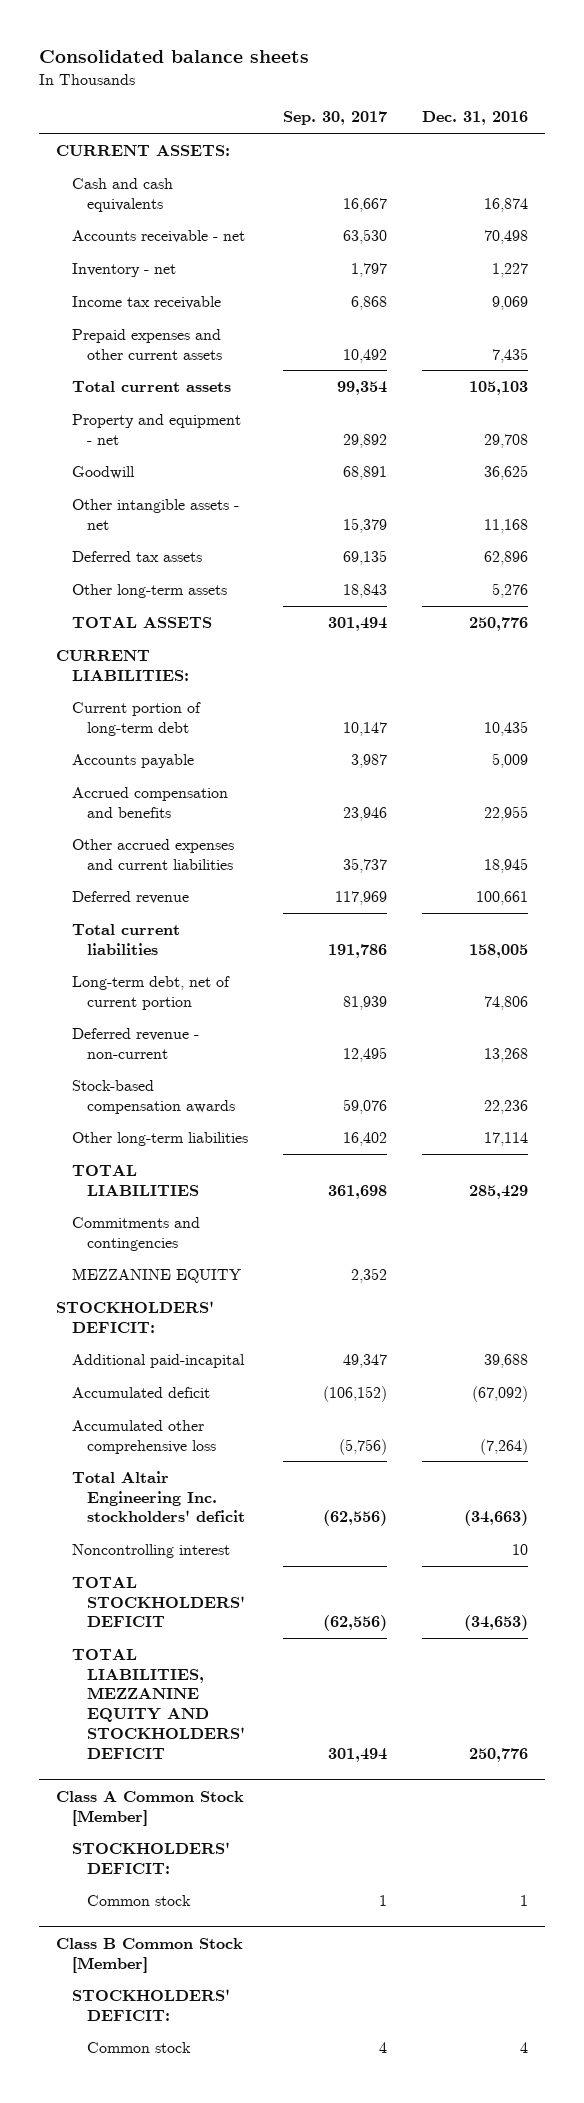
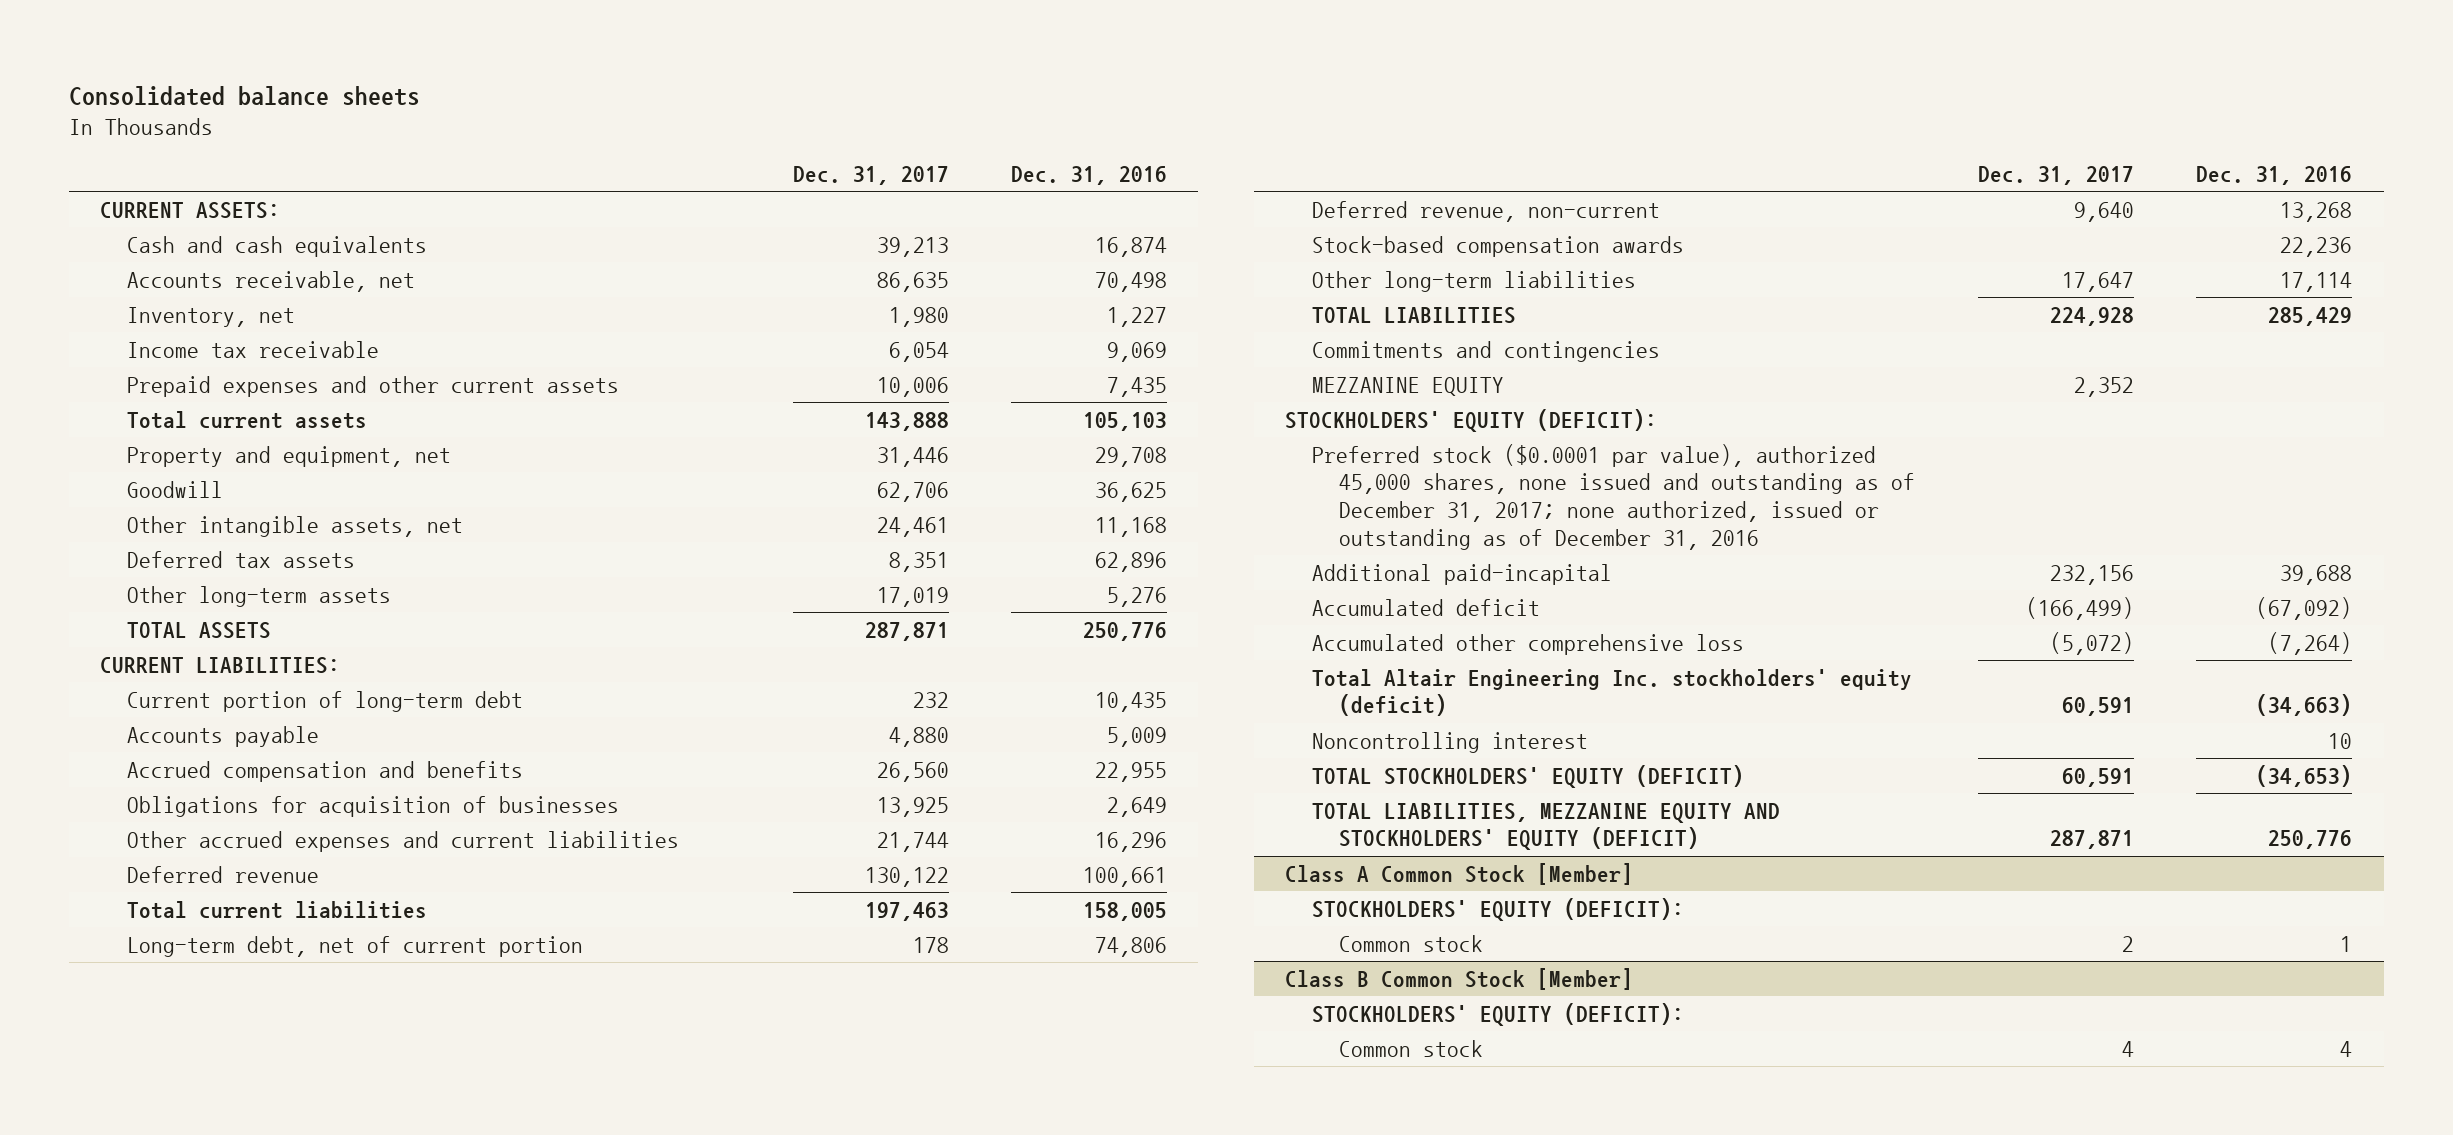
[282,111,387,126] Sep. 30, 2017 -> none
none -> [792,165,949,185] Dec. 31, 2017
[71,229,245,243] Accounts receivable - net -> [127,270,416,292] Accounts receivable, net
[71,262,176,277] Inventory - net -> [127,306,296,327] Inventory, net
[71,413,241,445] Property and equipment - net -> [127,445,452,467] Property and equipment, net
[71,498,239,530] Other intangible assets - net -> [127,515,464,537] Other intangible assets, net
none -> [127,795,620,817] Obligations for acquisition of businesses
[483,857,528,873] 18,945 -> [1095,831,1168,852] 16,296
[71,1027,199,1059] Deferred revenue - non-current -> [1312,200,1661,222] Deferred revenue, non-current
[56,1300,215,1333] STOCKHOLDERS' DEFICIT: -> [1285,408,1658,432] STOCKHOLDERS' EQUITY (DEFICIT):
none -> [1312,443,1916,550] Preferred stock ($0.0001 par value), authorized 45,000 shares, none issued and outstanding as of December 31, 2017; none authorized, issued or outstanding as of December 31, 2016
[71,1470,245,1523] Total Altair Engineering Inc. stockholders' deficit -> [1312,668,1913,717] Total Altair Engineering Inc. stockholders' equity (deficit)
[71,1576,245,1628] TOTAL STOCKHOLDERS' DEFICIT -> [1312,764,1745,788] TOTAL STOCKHOLDERS' EQUITY (DEFICIT)
[71,1648,245,1759] TOTAL LIABILITIES, MEZZANINE EQUITY AND STOCKHOLDERS' DEFICIT -> [1312,802,1781,851] TOTAL LIABILITIES, MEZZANINE EQUITY AND STOCKHOLDERS' EQUITY (DEFICIT)
[71,1841,230,1874] STOCKHOLDERS' DEFICIT: -> [1312,897,1685,921] STOCKHOLDERS' EQUITY (DEFICIT):
[71,1988,230,2021] STOCKHOLDERS' DEFICIT: -> [1312,1002,1685,1026] STOCKHOLDERS' EQUITY (DEFICIT):

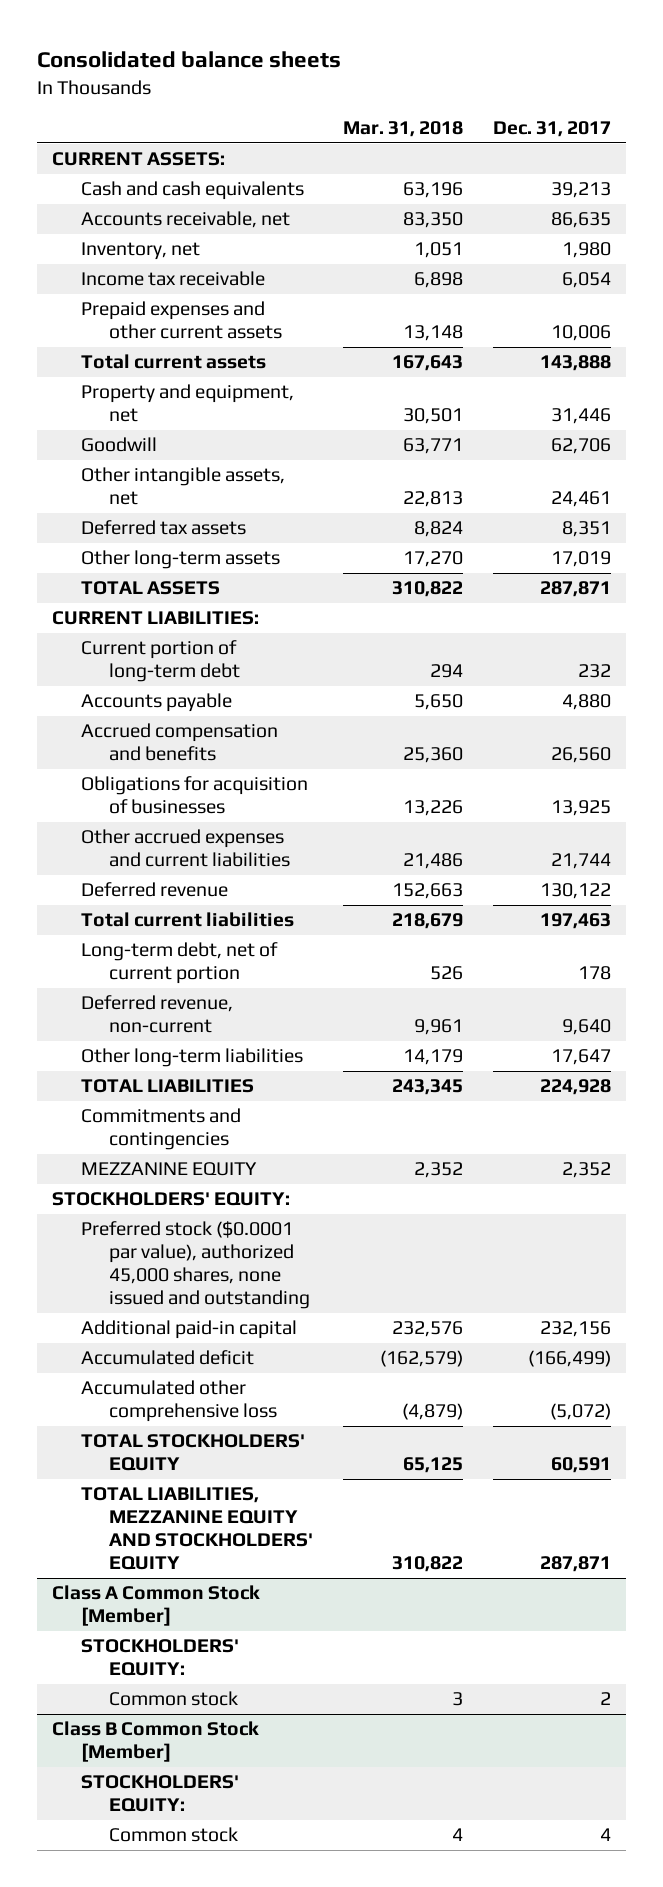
[1011,165,1168,185] Dec. 31, 2016 -> none
none -> [343,121,464,138] Mar. 31, 2018
[1312,235,1685,257] Stock-based compensation awards -> none
[1285,408,1658,432] STOCKHOLDERS' EQUITY (DEFICIT): -> [51,1192,290,1207] STOCKHOLDERS' EQUITY:
[1312,443,1916,550] Preferred stock ($0.0001 par value), authorized 45,000 shares, none issued and outstanding as of December 31, 2017; none authorized, issued or outstanding as of December 31, 2016 -> [80,1221,311,1310] Preferred stock ($0.0001 par value), authorized 45,000 shares, none issued and outstanding
[1312,563,1613,585] Additional paid-incapital -> [80,1320,297,1340] Additional paid-in capital
[1312,668,1913,717] Total Altair Engineering Inc. stockholders' equity (deficit) -> none
[1312,731,1589,753] Noncontrolling interest -> none
[1312,764,1745,788] TOTAL STOCKHOLDERS' EQUITY (DEFICIT) -> [80,1434,305,1472] TOTAL STOCKHOLDERS' EQUITY
[1312,802,1781,851] TOTAL LIABILITIES, MEZZANINE EQUITY AND STOCKHOLDERS' EQUITY (DEFICIT) -> [80,1487,314,1571] TOTAL LIABILITIES, MEZZANINE EQUITY AND STOCKHOLDERS' EQUITY
[1312,897,1685,921] STOCKHOLDERS' EQUITY (DEFICIT): -> [80,1639,239,1677] STOCKHOLDERS' EQUITY:
[1312,1002,1685,1026] STOCKHOLDERS' EQUITY (DEFICIT): -> [80,1775,239,1813] STOCKHOLDERS' EQUITY:

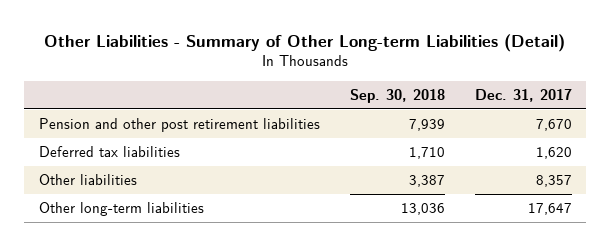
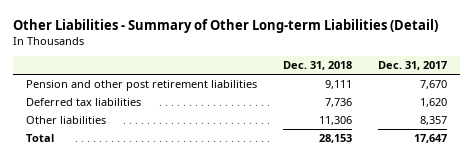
[349,88,445,103] Sep. 30, 2018 -> none
none -> [283,61,353,71] Dec. 31, 2018
[39,202,205,217] Other long-term liabilities -> [25,134,54,143] Total

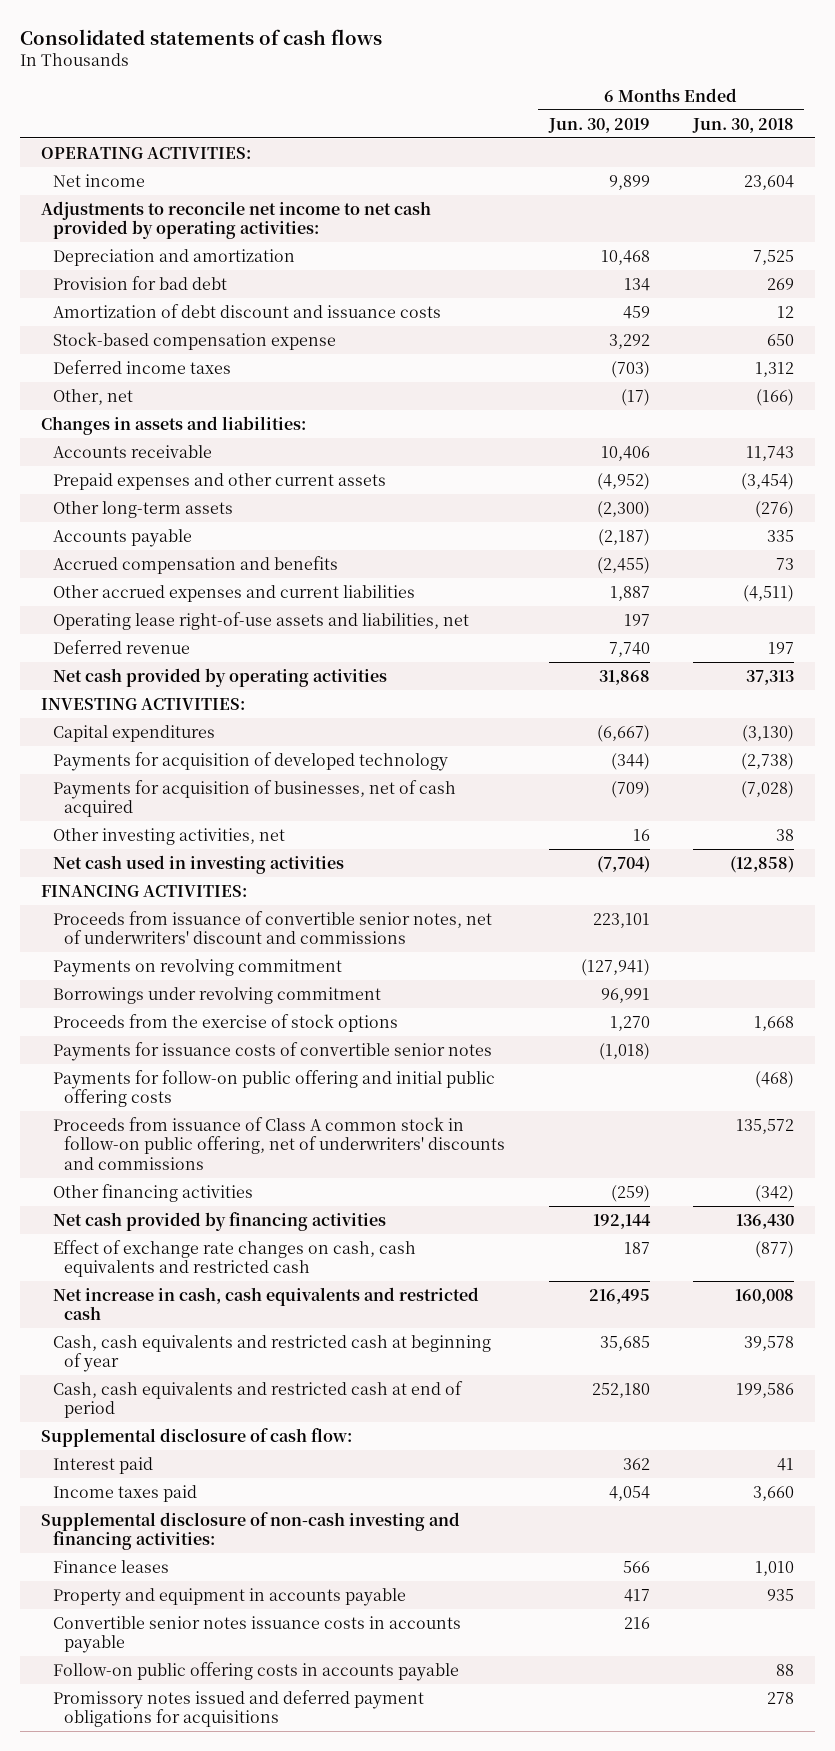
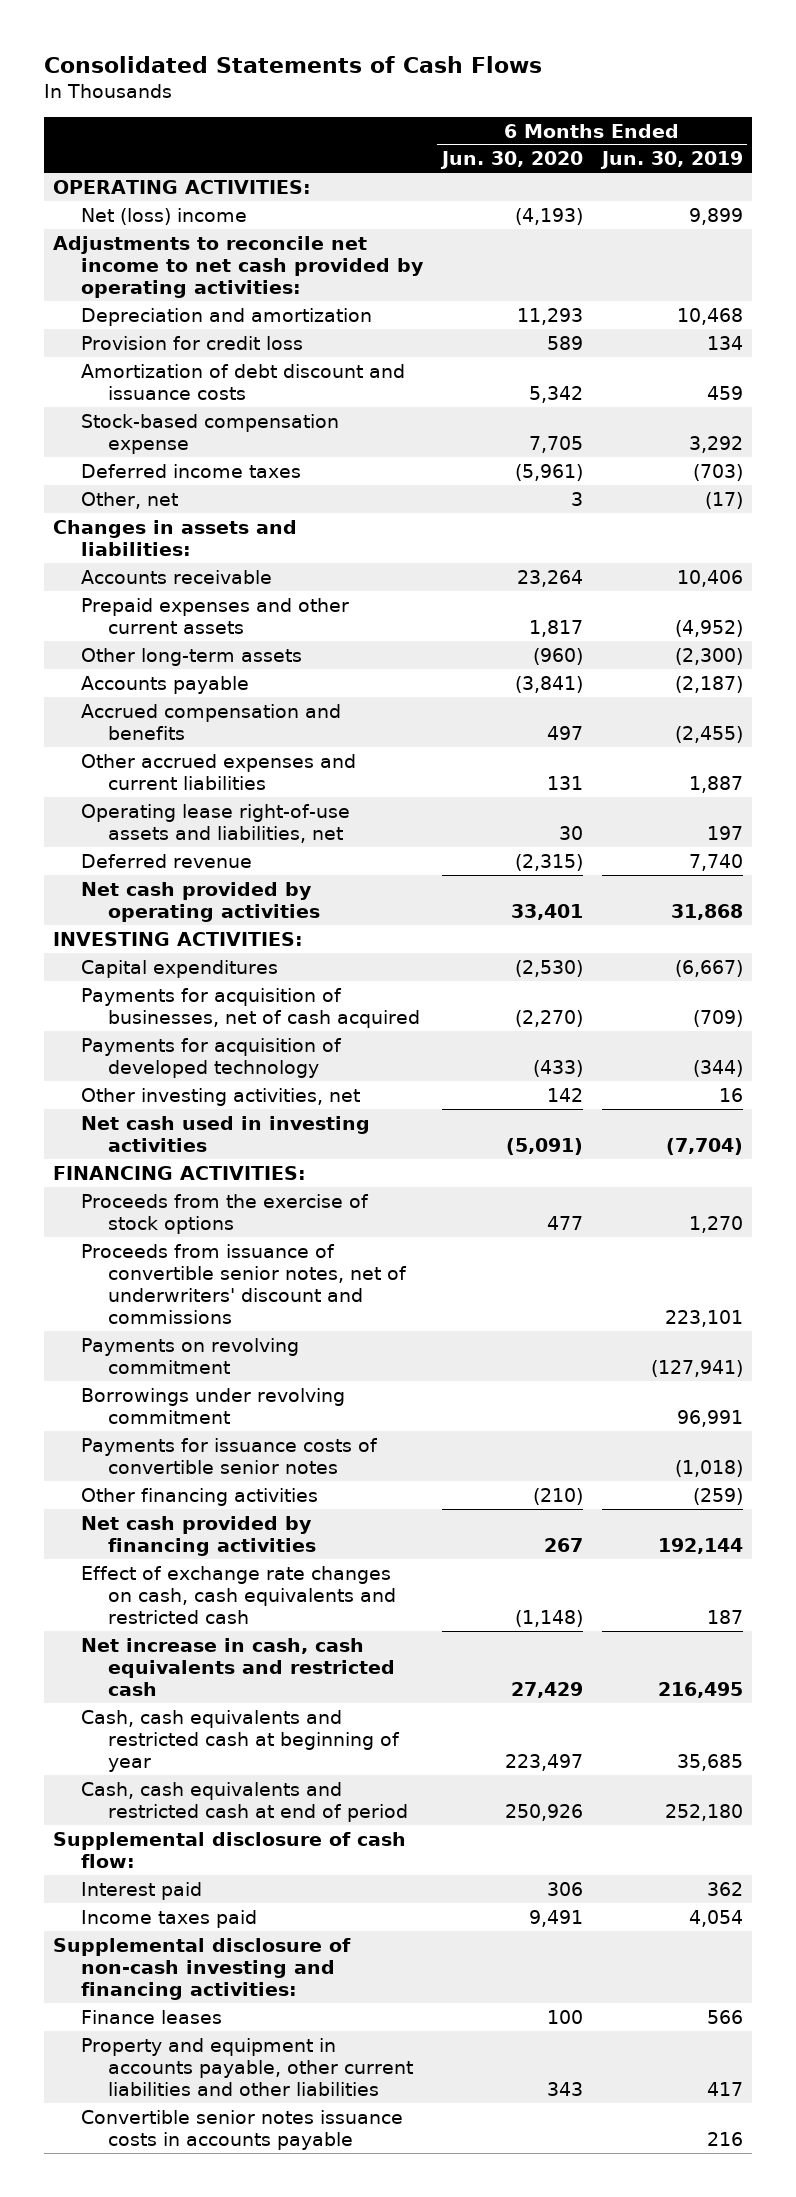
[19,28,382,45] Consolidated statements of cash flows -> [43,55,542,73] Consolidated Statements of Cash Flows
[691,117,794,133] Jun. 30, 2018 -> none
none -> [439,151,583,170] Jun. 30, 2020
[52,173,145,187] Net income -> [80,207,247,225] Net (loss) income
[52,275,227,290] Provision for bad debt -> [80,335,303,350] Provision for credit loss
[52,751,448,771] Payments for acquisition of developed technology -> [80,1037,342,1078] Payments for acquisition of developed technology
[52,1013,398,1032] Proceeds from the exercise of stock options -> [80,1193,369,1234] Proceeds from the exercise of stock options
[52,1069,495,1108] Payments for follow-on public offering and initial public offering costs -> none
[52,1116,506,1170] Proceeds from issuance of Class A common stock in follow-on public offering, net of underwriters' discounts and commissions -> none
[52,1587,406,1606] Property and equipment in accounts payable -> [80,2037,414,2096] Property and equipment in accounts payable, other current liabilities and other liabilities
[52,1661,459,1681] Follow-on public offering costs in accounts payable -> none
[52,1689,424,1728] Promissory notes issued and deferred payment obligations for acquisitions -> none

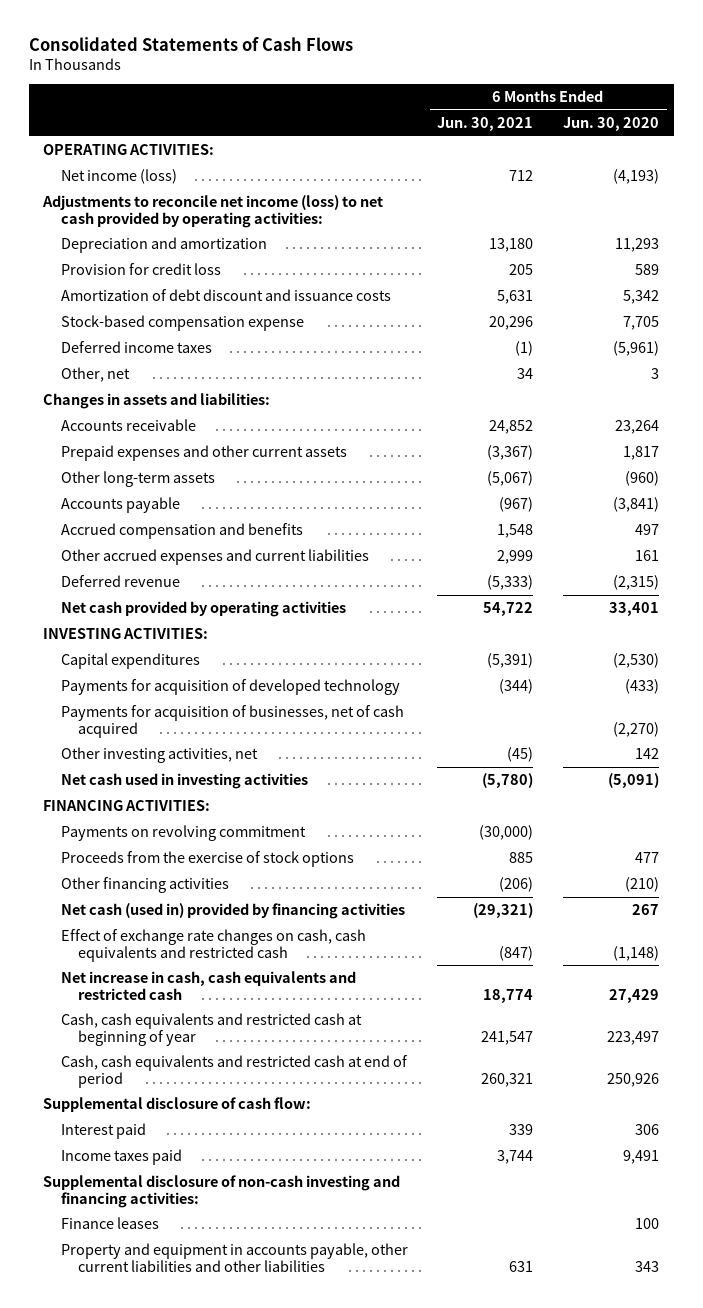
[599,151,743,170] Jun. 30, 2019 -> none
none -> [437,117,534,132] Jun. 30, 2021
[80,207,247,225] Net (loss) income -> [60,169,177,185] Net income (loss)
[53,235,424,298] Adjustments to reconcile net income to net cash provided by operating activities: -> [42,195,384,228] Adjustments to reconcile net income (loss) to net cash provided by operating activities:
[80,803,350,843] Operating lease right-of-use assets and liabilities, net -> none
[546,775,583,790] 131 -> [635,550,660,562] 161
[80,987,421,1028] Payments for acquisition of businesses, net of cash acquired -> [60,705,404,738] Payments for acquisition of businesses, net of cash acquired
[80,1243,408,1325] Proceeds from issuance of convertible senior notes, net of underwriters' discount and commissions -> none
[80,1387,345,1424] Borrowings under revolving commitment -> none
[80,1437,378,1474] Payments for issuance costs of convertible senior notes -> none
[80,1193,369,1234] Proceeds from the exercise of stock options -> [60,851,354,868] Proceeds from the exercise of stock options
[80,1515,317,1556] Net cash provided by financing activities -> [60,903,405,920] Net cash (used in) provided by financing activities
[80,2109,403,2150] Convertible senior notes issuance costs in accounts payable -> none

